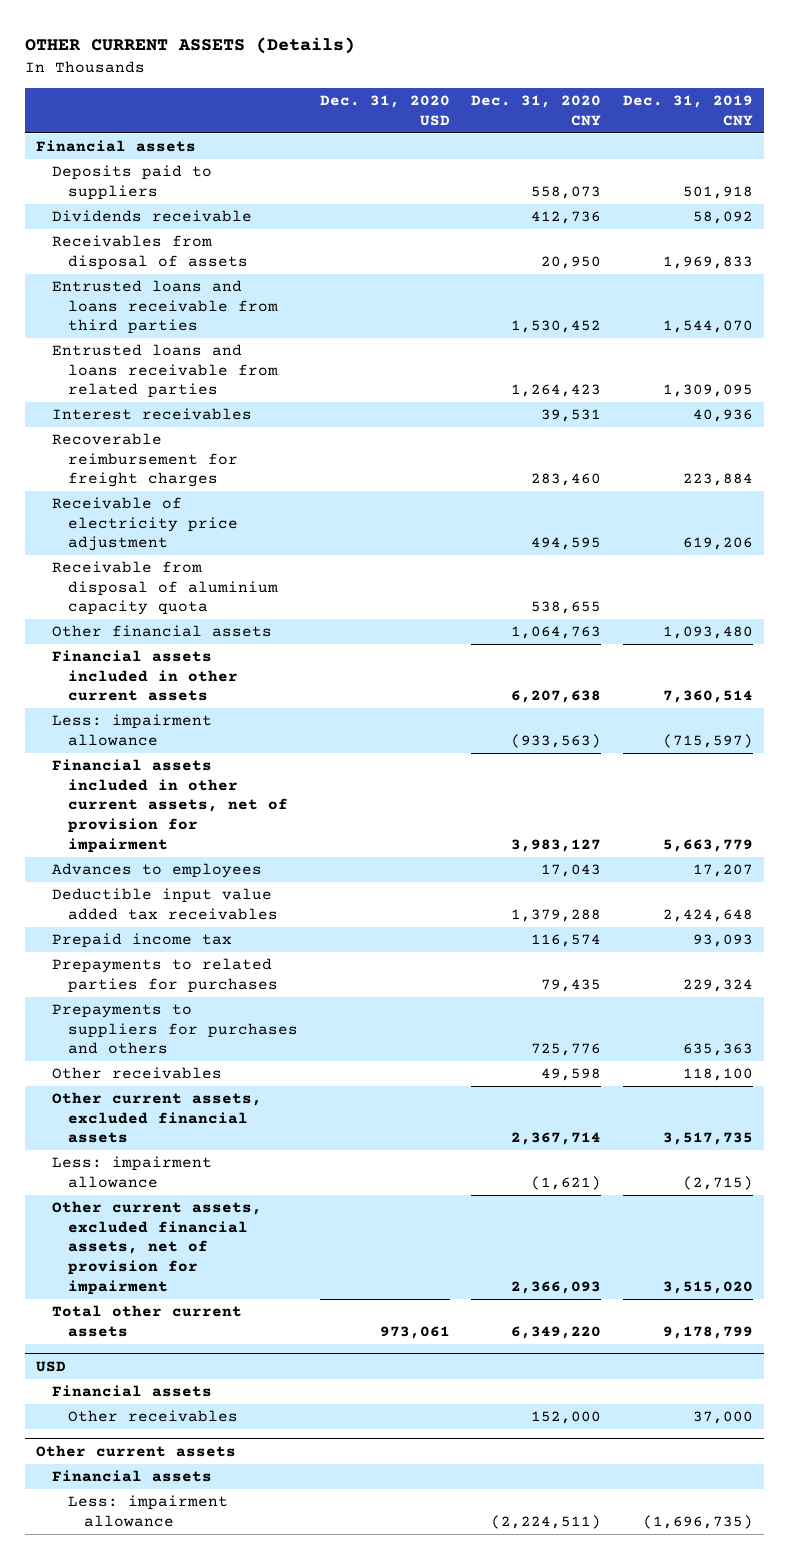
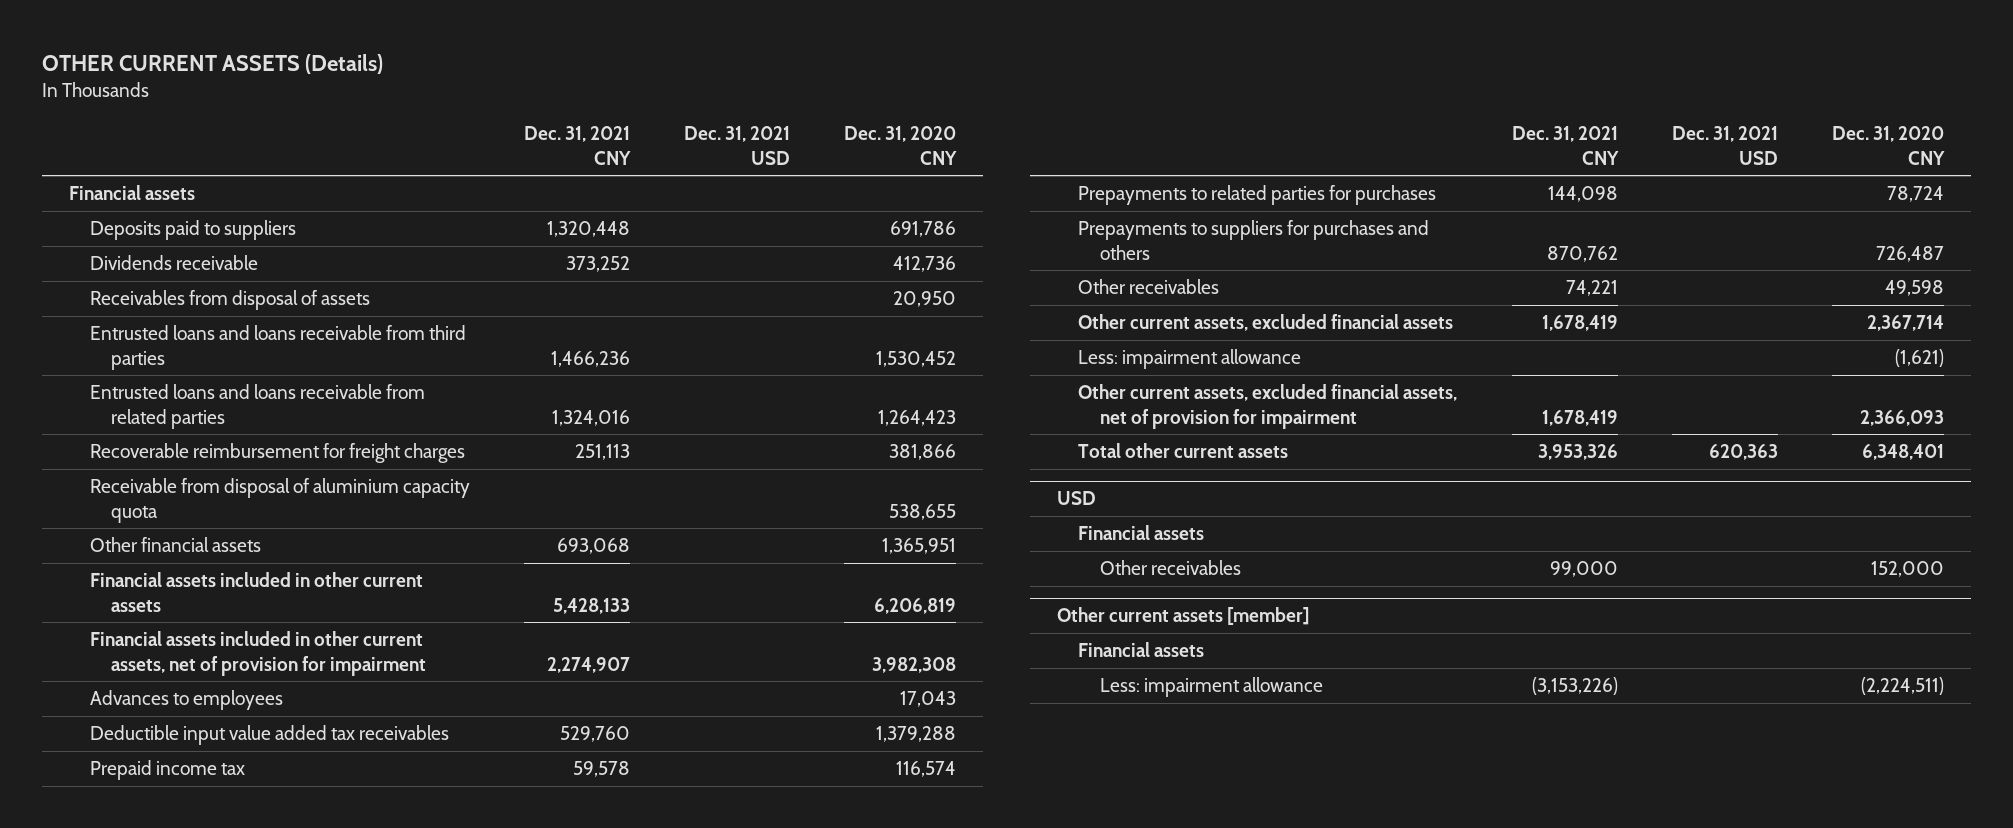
[319,95,450,126] Dec. 31, 2020 USD -> none
[622,95,753,126] Dec. 31, 2019 CNY -> none
none -> [523,126,631,165] Dec. 31, 2021 CNY
none -> [683,126,790,165] Dec. 31, 2021 USD
[531,185,602,199] 558,073 -> [889,221,956,238] 691,786
[52,408,253,421] Interest receivables -> none
[52,497,239,552] Receivable of electricity price adjustment -> none
[531,473,602,487] 283,460 -> [888,444,956,461] 381,866
[52,714,213,746] Less: impairment allowance -> none
[511,626,602,640] 1,064,763 -> [881,538,956,555] 1,365,951
[511,690,602,704] 6,207,638 -> [873,597,956,614] 6,206,819
[511,838,602,852] 3,983,127 -> [871,656,956,673] 3,982,308
[541,978,602,992] 79,435 -> [1886,186,1944,203] 78,724
[531,1043,602,1057] 725,776 -> [1875,245,1944,262] 726,487
[511,1325,602,1339] 6,349,220 -> [1861,444,1944,461] 6,348,401
[36,1445,237,1458] Other current assets -> [1057,607,1310,626] Other current assets [member]

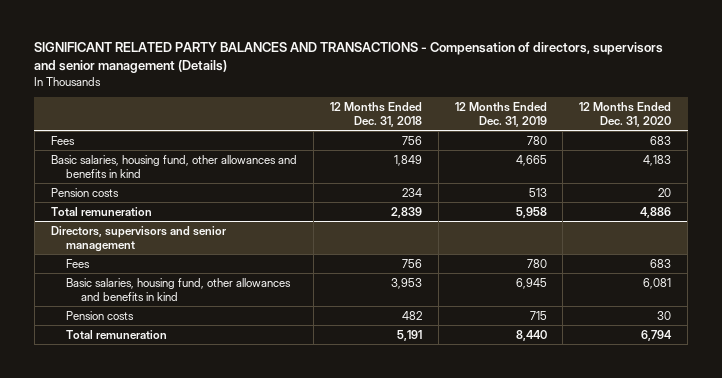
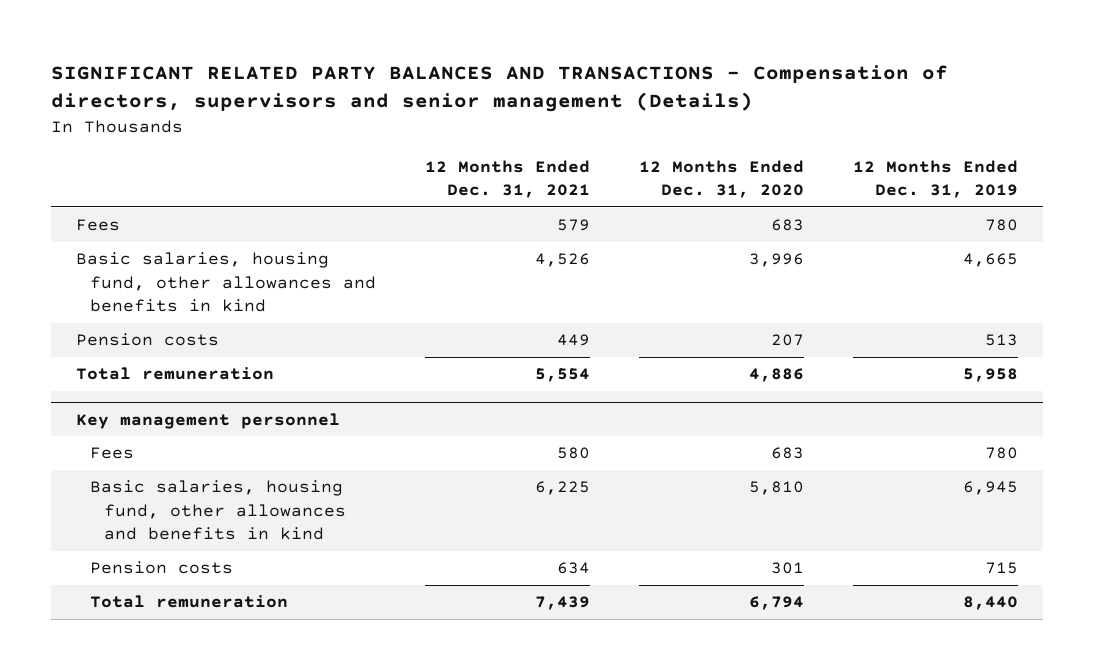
[329,101,422,127] 12 Months Ended Dec. 31, 2018 -> none
none -> [424,159,590,199] 12 Months Ended Dec. 31, 2021
[643,154,672,166] 4,183 -> [749,253,805,268] 3,996
[658,187,672,197] 20 -> [771,334,805,347] 207
[50,225,226,252] Directors, supervisors and senior management -> none
none -> [75,412,340,429] Key management personnel
[643,277,672,289] 6,081 -> [749,481,805,496] 5,810
[657,310,672,320] 30 -> [771,562,805,575] 301

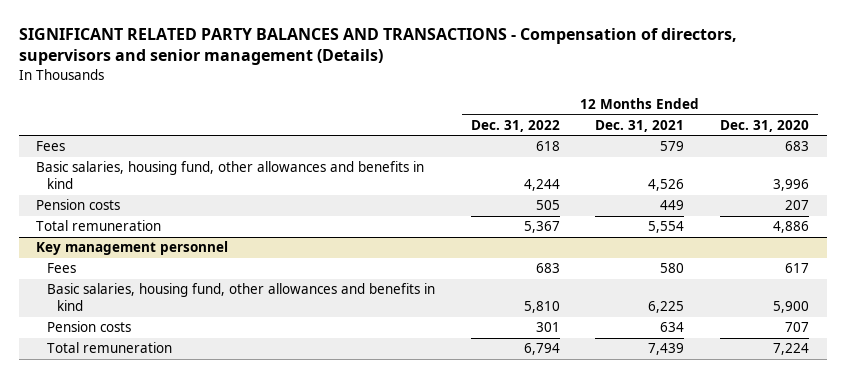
[853,159,1019,199] 12 Months Ended Dec. 31, 2019 -> none
none -> [470,119,560,132] Dec. 31, 2022
[771,447,805,460] 683 -> [785,263,810,274] 617
[749,481,805,496] 5,810 -> [773,301,810,314] 5,900
[771,562,805,575] 301 -> [785,322,810,333] 707
[749,596,805,611] 6,794 -> [773,343,810,356] 7,224

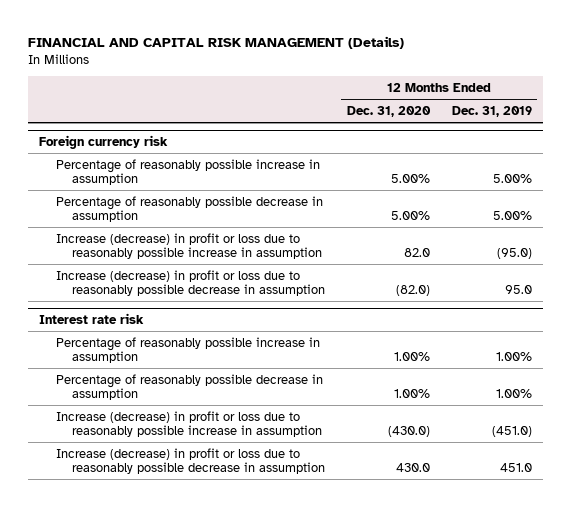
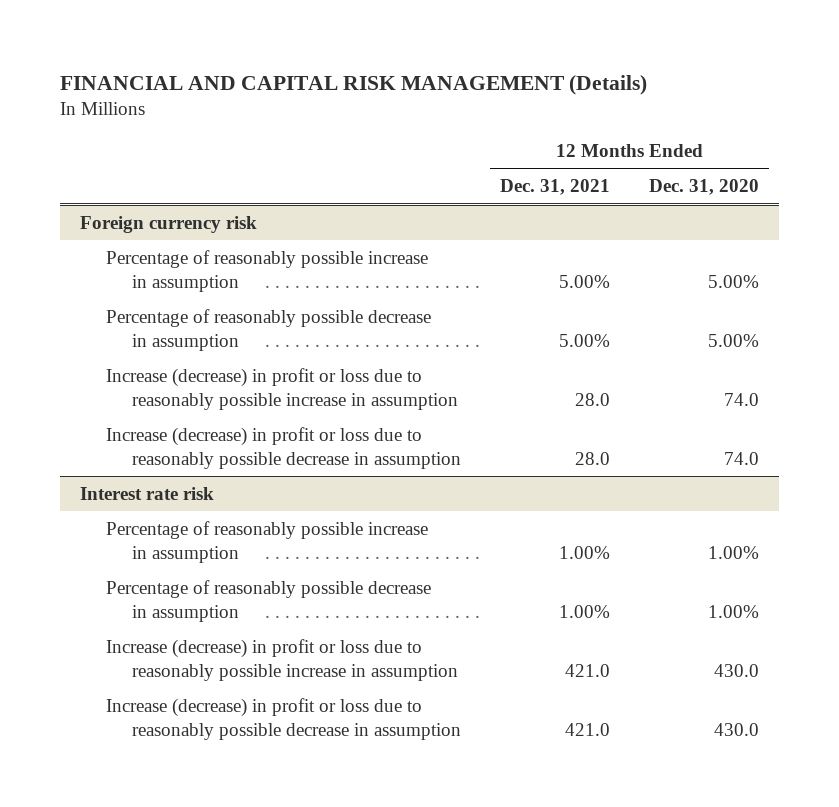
[451,105,532,117] Dec. 31, 2019 -> none
none -> [500,179,611,196] Dec. 31, 2021
[403,247,430,257] 82.0 -> [724,392,760,406] 74.0
[395,284,430,296] (82.0) -> [724,451,760,465] 74.0
[387,425,430,437] (430.0) -> [714,663,760,677] 430.0

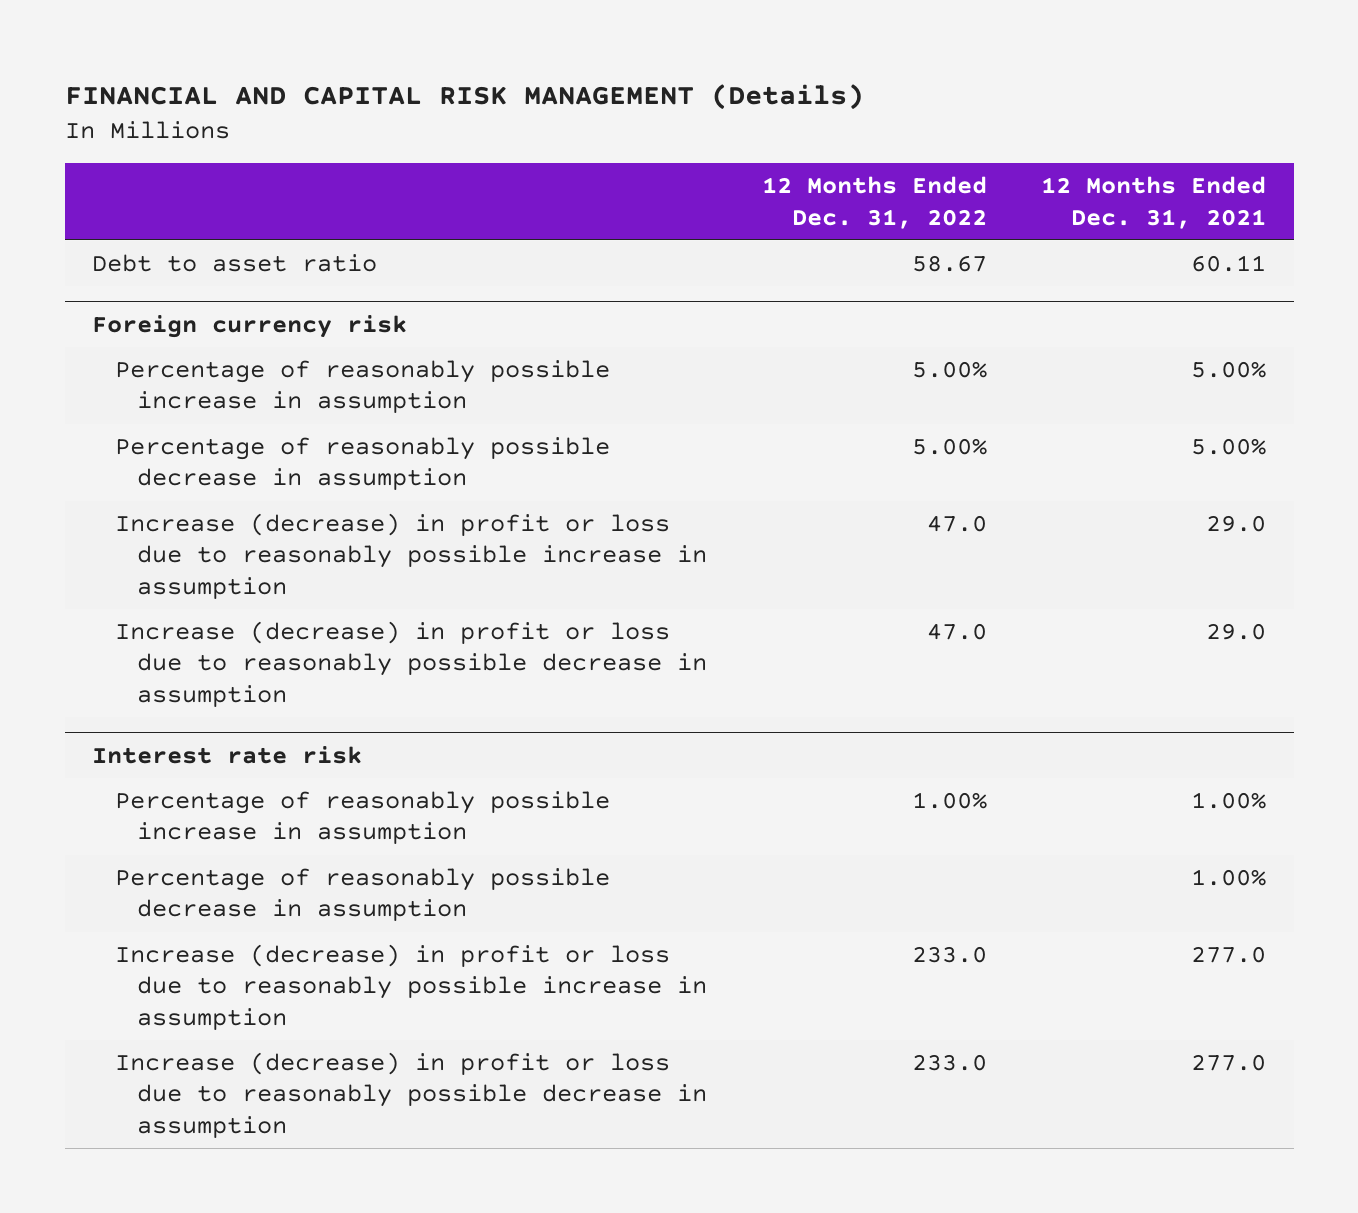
[649,179,760,196] Dec. 31, 2020 -> none
none -> [761,176,987,229] 12 Months Ended Dec. 31, 2022
none -> [91,254,377,273] Debt to asset ratio
[575,392,611,406] 28.0 -> [1206,515,1267,533] 29.0
[575,451,611,465] 28.0 -> [1206,623,1267,641] 29.0
[565,663,611,677] 421.0 -> [1191,946,1267,964] 277.0
[565,722,611,736] 421.0 -> [1191,1054,1267,1072] 277.0

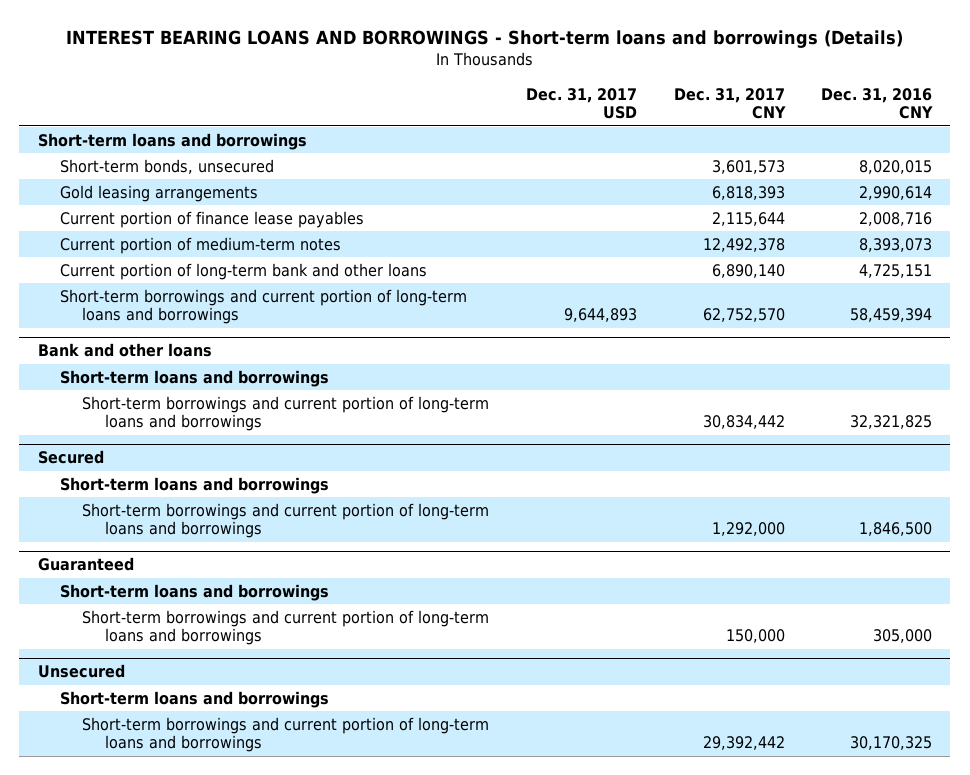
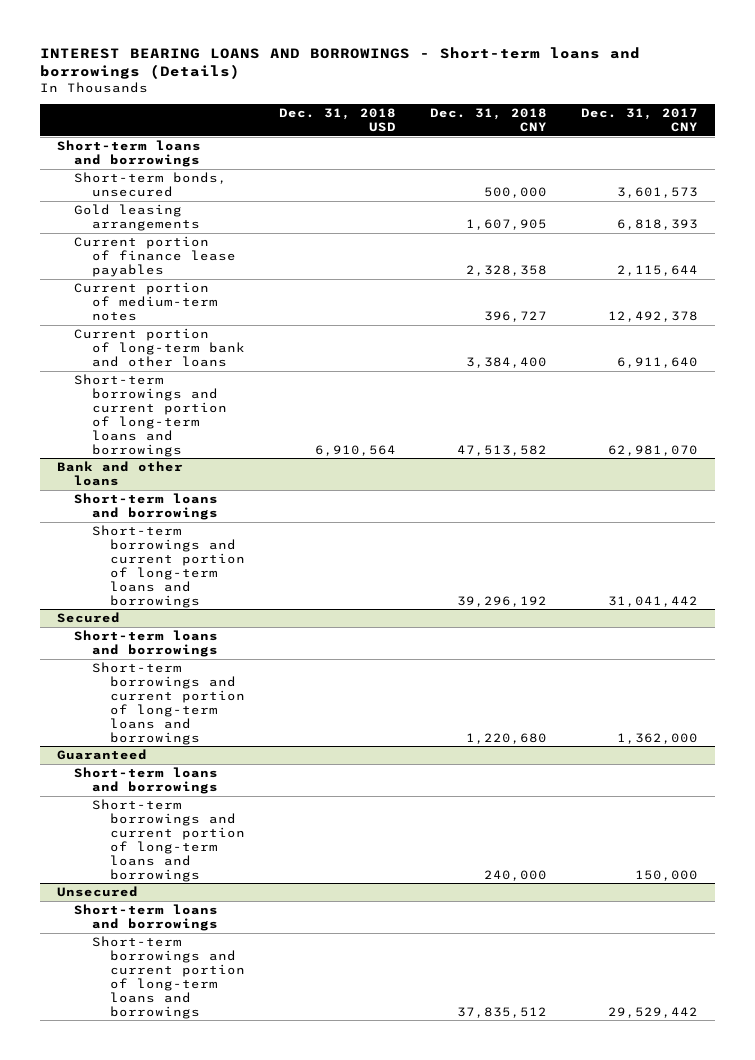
[525,87,637,120] Dec. 31, 2017 USD -> none
[821,87,934,120] Dec. 31, 2016 CNY -> none
none -> [279,107,397,132] Dec. 31, 2018 USD
none -> [430,107,548,132] Dec. 31, 2018 CNY
[711,264,785,279] 6,890,140 -> [617,356,699,368] 6,911,640
[702,308,785,323] 62,752,570 -> [608,444,699,456] 62,981,070
[702,415,785,430] 30,834,442 -> [608,595,699,607] 31,041,442
[711,522,785,537] 1,292,000 -> [617,732,699,744] 1,362,000
[702,736,785,751] 29,392,442 -> [608,1006,699,1018] 29,529,442

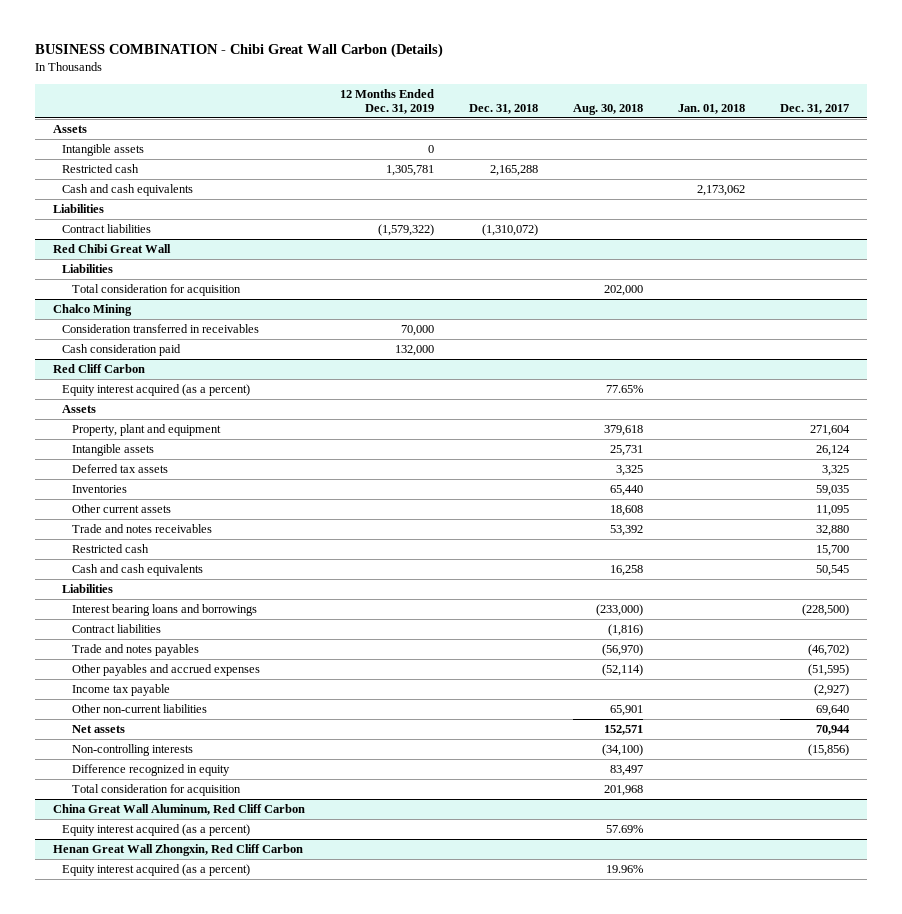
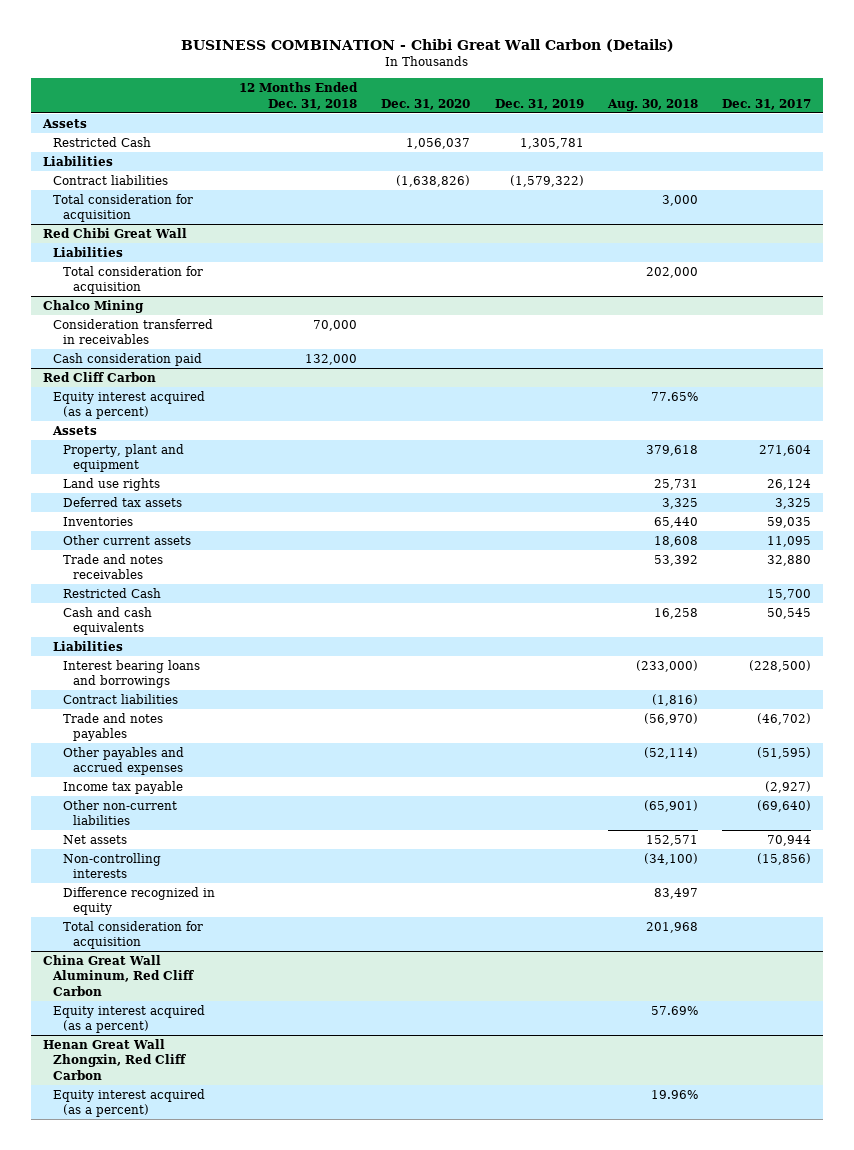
[339,88,434,115] 12 Months Ended Dec. 31, 2019 -> none
[468,104,538,115] Dec. 31, 2018 -> none
[678,104,746,115] Jan. 01, 2018 -> none
none -> [239,82,359,110] 12 Months Ended Dec. 31, 2018
none -> [381,98,471,110] Dec. 31, 2020
none -> [494,98,584,110] Dec. 31, 2019
[62,144,145,157] Intangible assets -> none
[62,184,194,197] Cash and cash equivalents -> none
[62,164,140,174] Restricted cash -> [53,136,152,147] Restricted Cash
none -> [53,193,194,223] Total consideration for acquisition
[71,444,154,457] Intangible assets -> [62,477,160,491] Land use rights
[71,544,149,554] Restricted cash -> [62,587,161,598] Restricted Cash
[610,705,644,717] 65,901 -> [643,799,698,812] (65,901)
[816,705,850,717] 69,640 -> [757,799,812,812] (69,640)

